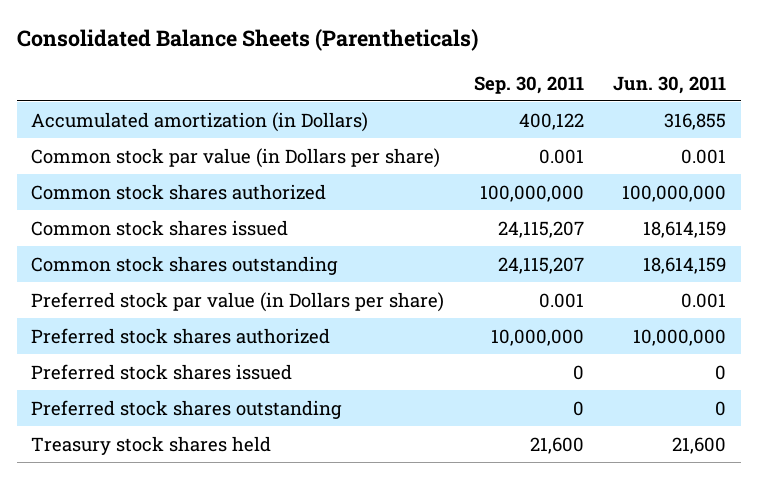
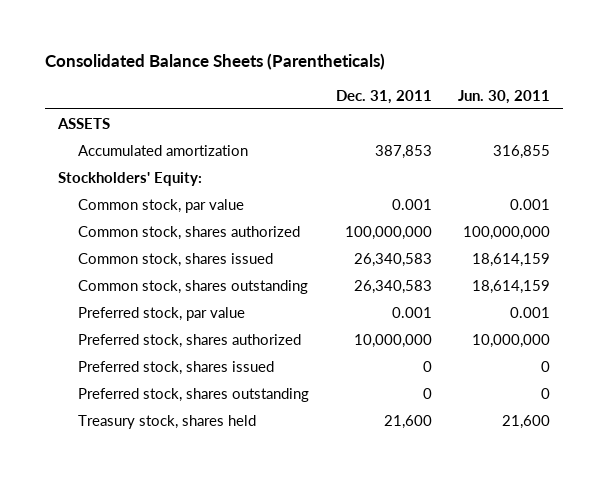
[473,75,584,94] Sep. 30, 2011 -> none
none -> [335,89,432,104] Dec. 31, 2011
none -> [56,117,110,129] ASSETS
[31,111,369,132] Accumulated amortization (in Dollars) -> [78,144,249,156] Accumulated amortization
none -> [57,171,202,186] Stockholders' Equity:
[31,147,441,168] Common stock par value (in Dollars per share) -> [78,198,245,213] Common stock, par value
[31,183,327,200] Common stock shares authorized -> [78,225,301,240] Common stock, shares authorized
[31,219,289,236] Common stock shares issued -> [78,252,274,267] Common stock, shares issued
[31,255,339,275] Common stock shares outstanding -> [78,279,309,294] Common stock, shares outstanding
[31,291,445,312] Preferred stock par value (in Dollars per share) -> [78,306,246,321] Preferred stock, par value
[31,327,331,344] Preferred stock shares authorized -> [78,333,302,348] Preferred stock, shares authorized
[31,363,293,380] Preferred stock shares issued -> [78,360,275,375] Preferred stock, shares issued
[31,399,343,419] Preferred stock shares outstanding -> [78,387,310,402] Preferred stock, shares outstanding
[31,435,272,455] Treasury stock shares held -> [78,414,257,429] Treasury stock, shares held

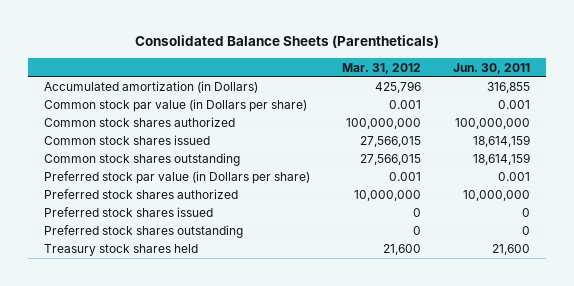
[335,89,432,104] Dec. 31, 2011 -> none
none -> [342,62,422,74] Mar. 31, 2012
[56,117,110,129] ASSETS -> none
[57,171,202,186] Stockholders' Equity: -> none
[78,144,249,156] Accumulated amortization -> [44,81,259,94] Accumulated amortization (in Dollars)
[78,198,245,213] Common stock, par value -> [44,99,308,113] Common stock par value (in Dollars per share)
[78,225,301,240] Common stock, shares authorized -> [44,117,236,128] Common stock shares authorized
[78,252,274,267] Common stock, shares issued -> [44,135,211,146] Common stock shares issued
[78,279,309,294] Common stock, shares outstanding -> [44,153,241,167] Common stock shares outstanding
[78,306,246,321] Preferred stock, par value -> [44,171,311,185] Preferred stock par value (in Dollars per share)
[78,333,302,348] Preferred stock, shares authorized -> [44,189,239,200] Preferred stock shares authorized
[78,360,275,375] Preferred stock, shares issued -> [44,207,214,218] Preferred stock shares issued
[78,387,310,402] Preferred stock, shares outstanding -> [44,225,244,239] Preferred stock shares outstanding
[78,414,257,429] Treasury stock, shares held -> [44,244,199,257] Treasury stock shares held

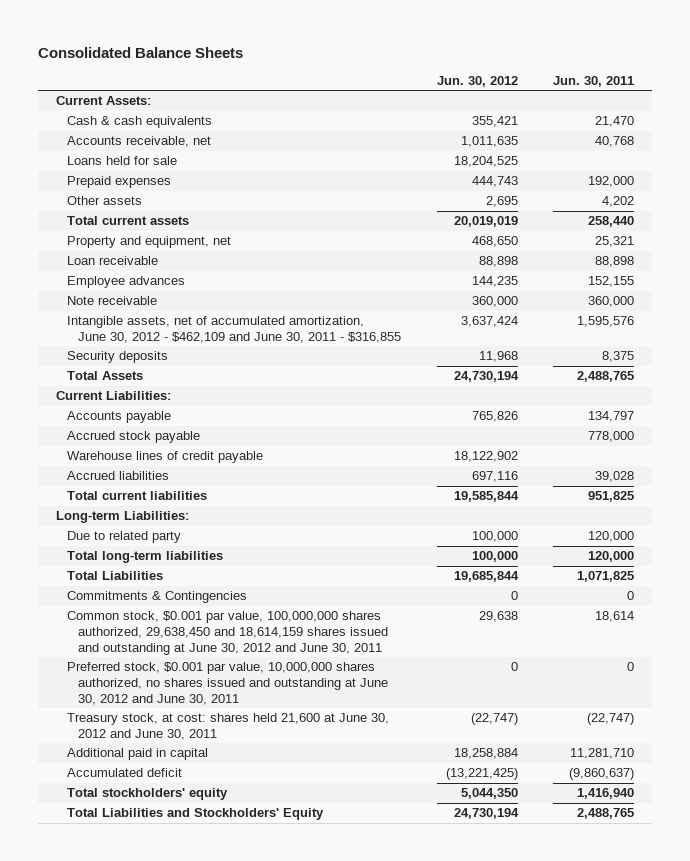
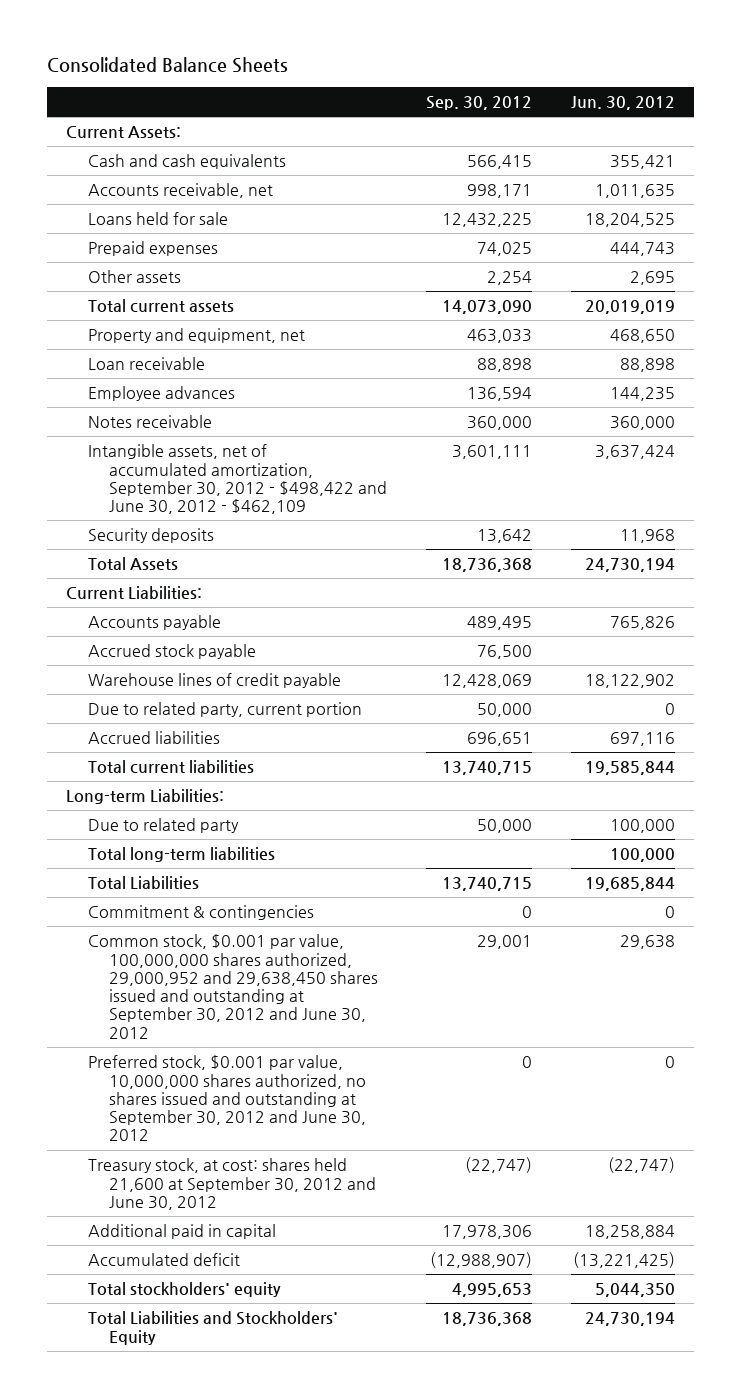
[553,75,635,87] Jun. 30, 2011 -> none
none -> [425,96,532,111] Sep. 30, 2012
[66,116,212,129] Cash & cash equivalents -> [87,154,286,170] Cash and cash equivalents
[66,296,157,306] Note receivable -> [87,415,212,429] Notes receivable
[66,316,402,343] Intangible assets, net of accumulated amortization, June 30, 2012 - $462,109 and June 30, 2011 - $316,855 -> [87,444,387,515] Intangible assets, net of accumulated amortization, September 30, 2012 - $498,422 and June 30, 2012 - $462,109
none -> [87,702,362,718] Due to related party, current portion
[66,591,247,604] Commitments & Contingencies -> [87,905,314,921] Commitment & contingencies
[66,611,389,655] Common stock, $0.001 par value, 100,000,000 shares authorized, 29,638,450 and 18,614,159 shares issued and outstanding at June 30, 2012 and June 30, 2011 -> [87,934,378,1039] Common stock, $0.001 par value, 100,000,000 shares authorized, 29,000,952 and 29,638,450 shares issued and outstanding at September 30, 2012 and June 30, 2012
[66,662,389,705] Preferred stock, $0.001 par value, 10,000,000 shares authorized, no shares issued and outstanding at June 30, 2012 and June 30, 2011 -> [87,1055,366,1142] Preferred stock, $0.001 par value, 10,000,000 shares authorized, no shares issued and outstanding at September 30, 2012 and June 30, 2012
[66,713,389,740] Treasury stock, at cost: shares held 21,600 at June 30, 2012 and June 30, 2011 -> [87,1158,376,1210] Treasury stock, at cost: shares held 21,600 at September 30, 2012 and June 30, 2012

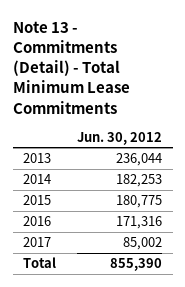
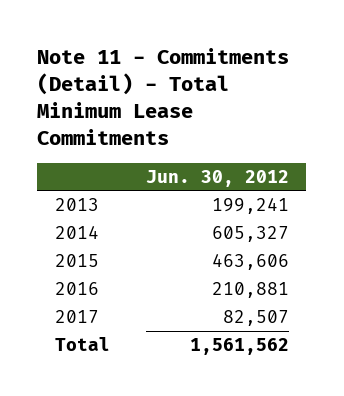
[12,20,130,114] Note 13 - Commitments (Detail) - Total Minimum Lease Commitments -> [37,48,290,146] Note 11 - Commitments (Detail) - Total Minimum Lease Commitments
[116,153,163,167] 236,044 -> [211,196,289,214] 199,241
[116,174,163,188] 182,253 -> [211,225,289,242] 605,327
[116,195,163,209] 180,775 -> [211,252,289,270] 463,606
[116,216,163,230] 171,316 -> [211,281,289,298] 210,881
[123,237,163,251] 85,002 -> [222,309,289,326] 82,507
[110,258,163,272] 855,390 -> [189,337,289,355] 1,561,562

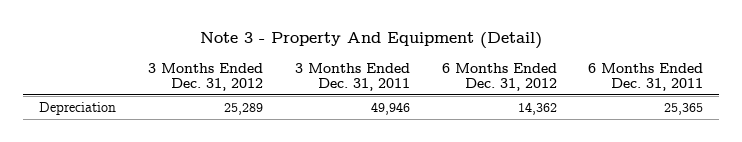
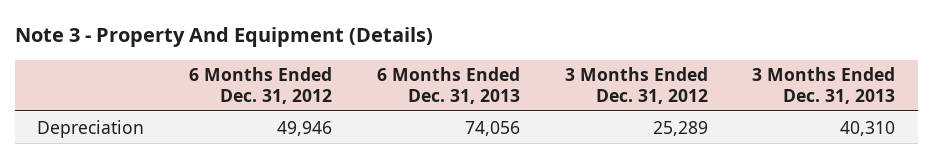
[200,32,543,50] Note 3 - Property And Equipment (Detail) -> [15,27,434,48] Note 3 - Property And Equipment (Details)
[294,62,410,91] 3 Months Ended Dec. 31, 2011 -> none
[588,62,704,91] 6 Months Ended Dec. 31, 2011 -> none
none -> [376,67,520,104] 6 Months Ended Dec. 31, 2013
none -> [752,67,896,104] 3 Months Ended Dec. 31, 2013
[517,101,557,115] 14,362 -> [277,120,333,136] 49,946

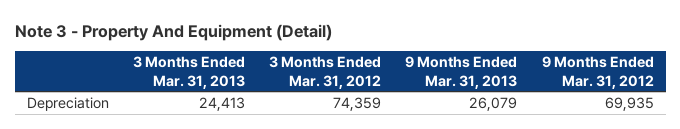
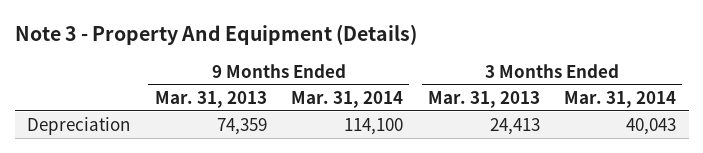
[14,24,332,42] Note 3 - Property And Equipment (Detail) -> [14,24,417,46] Note 3 - Property And Equipment (Details)
[269,56,382,89] 3 Months Ended Mar. 31, 2012 -> none
[541,56,654,89] 9 Months Ended Mar. 31, 2012 -> none
none -> [291,90,404,108] Mar. 31, 2014
none -> [564,90,677,108] Mar. 31, 2014
[469,97,518,112] 26,079 -> [216,118,267,136] 74,359

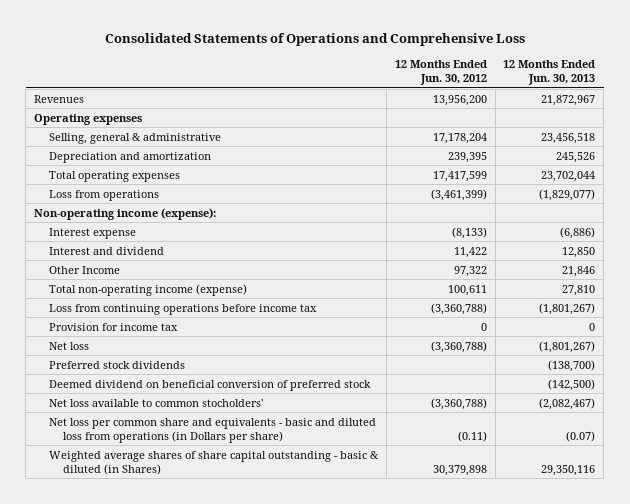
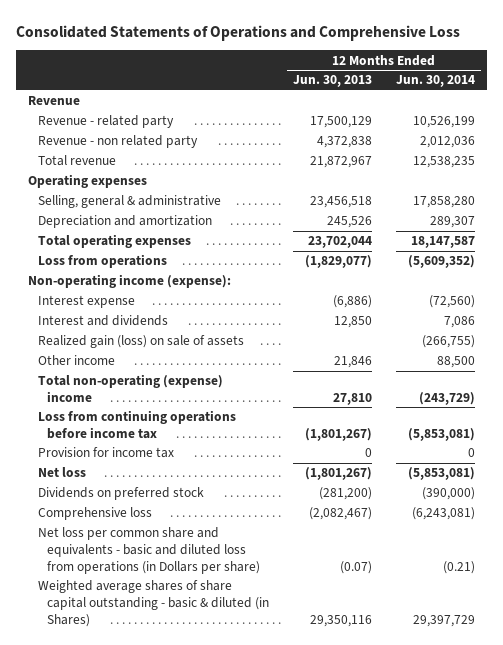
[394,60,487,86] 12 Months Ended Jun. 30, 2012 -> none
none -> [396,75,476,88] Jun. 30, 2014
none -> [28,96,81,106] Revenue
none -> [37,115,174,129] Revenue - related party
none -> [37,135,198,149] Revenue - non related party
[34,94,85,103] Revenues -> [37,155,116,167] Total revenue
[48,246,164,255] Interest and dividend -> [37,315,168,327] Interest and dividends
none -> [37,335,244,349] Realized gain (loss) on sale of assets
[48,265,120,274] Other Income -> [37,355,115,366] Other income
[48,283,247,296] Total non-operating income (expense) -> [37,374,223,402] Total non-operating (expense) income
[48,379,371,391] Deemed dividend on beneficial conversion of preferred stock -> none
[48,360,185,369] Preferred stock dividends -> [37,487,204,501] Dividends on preferred stock
[548,359,596,372] (138,700) -> [319,487,373,501] (281,200)
[48,398,263,407] Net loss available to common stocholders' -> [37,507,152,521] Comprehensive loss

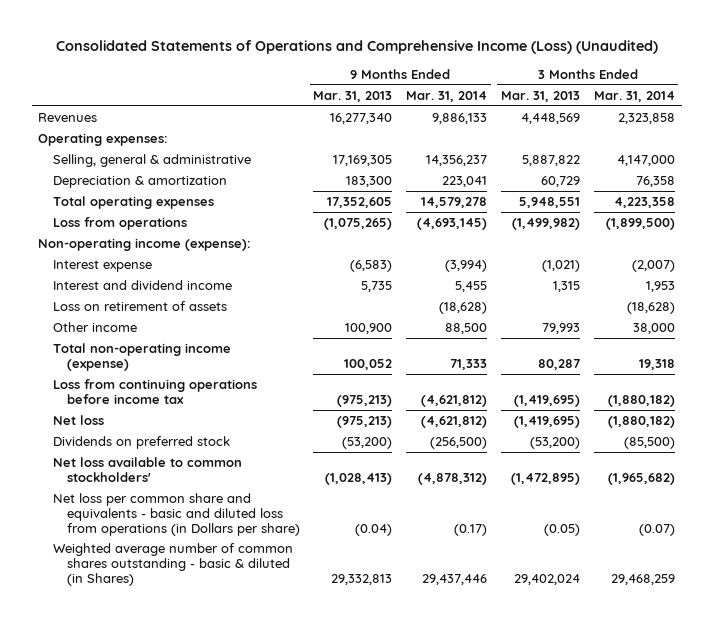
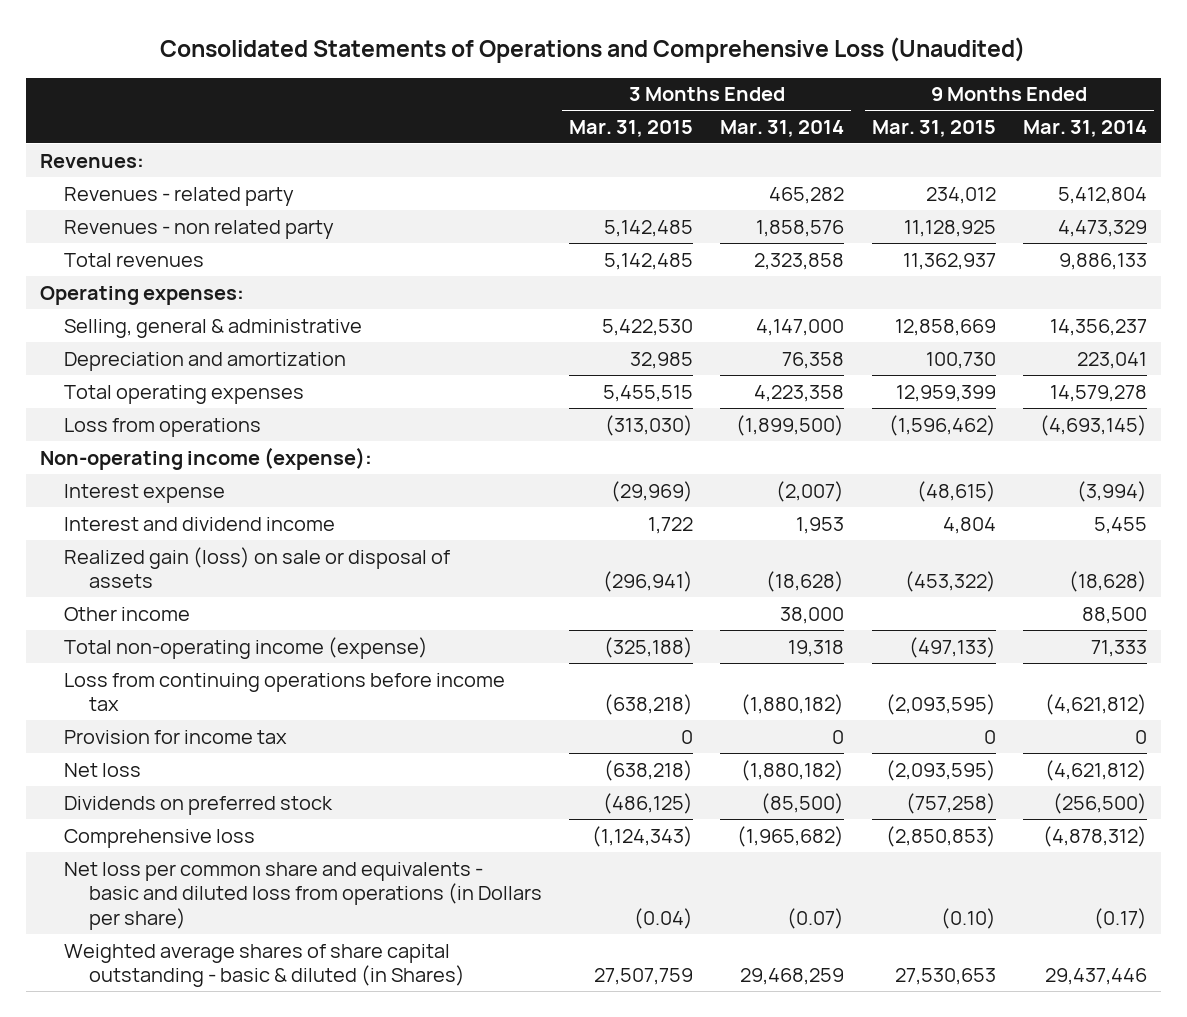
[55,40,658,55] Consolidated Statements of Operations and Comprehensive Income (Loss) (Unaudited) -> [160,37,1026,64] Consolidated Statements of Operations and Comprehensive Loss (Unaudited)
[313,90,393,102] Mar. 31, 2013 -> none
[500,90,580,102] Mar. 31, 2013 -> none
none -> [569,119,694,137] Mar. 31, 2015
none -> [871,119,996,137] Mar. 31, 2015
none -> [39,153,144,168] Revenues:
none -> [64,186,295,206] Revenues - related party
none -> [64,219,335,239] Revenues - non related party
[38,112,98,122] Revenues -> [64,252,205,267] Total revenues
[52,175,227,188] Depreciation & amortization -> [64,351,347,371] Depreciation and amortization
[52,300,227,311] Loss on retirement of assets -> [64,546,451,589] Realized gain (loss) on sale or disposal of assets
none -> [64,729,288,744] Provision for income tax
[52,456,242,482] Net loss available to common stockholders' -> [64,828,256,848] Comprehensive loss
[52,542,293,586] Weighted average number of common shares outstanding - basic & diluted (in Shares) -> [64,943,465,988] Weighted average shares of share capital outstanding - basic & diluted (in Shares)

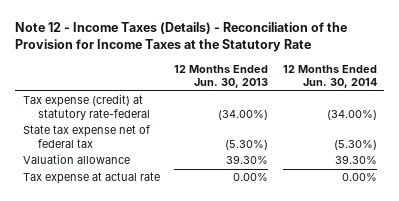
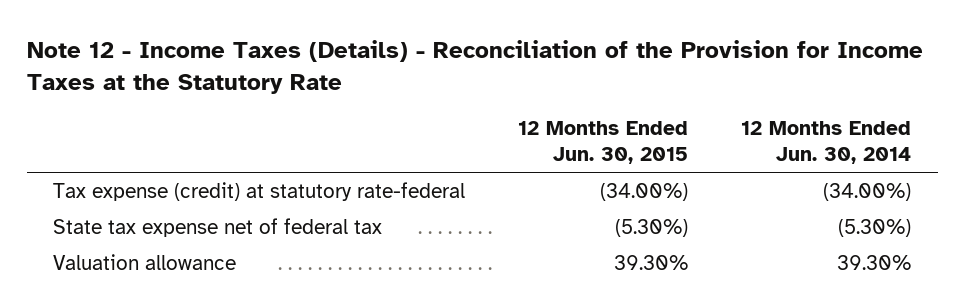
[174,64,269,89] 12 Months Ended Jun. 30, 2013 -> none
none -> [518,121,689,164] 12 Months Ended Jun. 30, 2015
[22,172,160,185] Tax expense at actual rate -> none

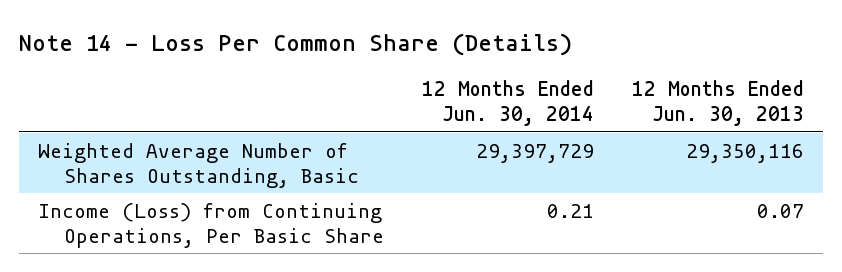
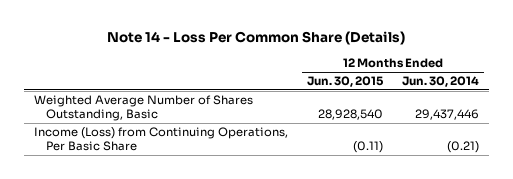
[632,80,805,126] 12 Months Ended Jun. 30, 2013 -> none
none -> [306,76,384,88] Jun. 30, 2015
[475,144,594,164] 29,397,729 -> [415,109,480,121] 29,437,446
[546,204,594,219] 0.21 -> [447,141,480,154] (0.21)

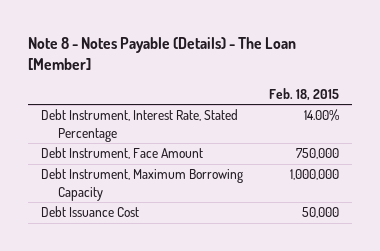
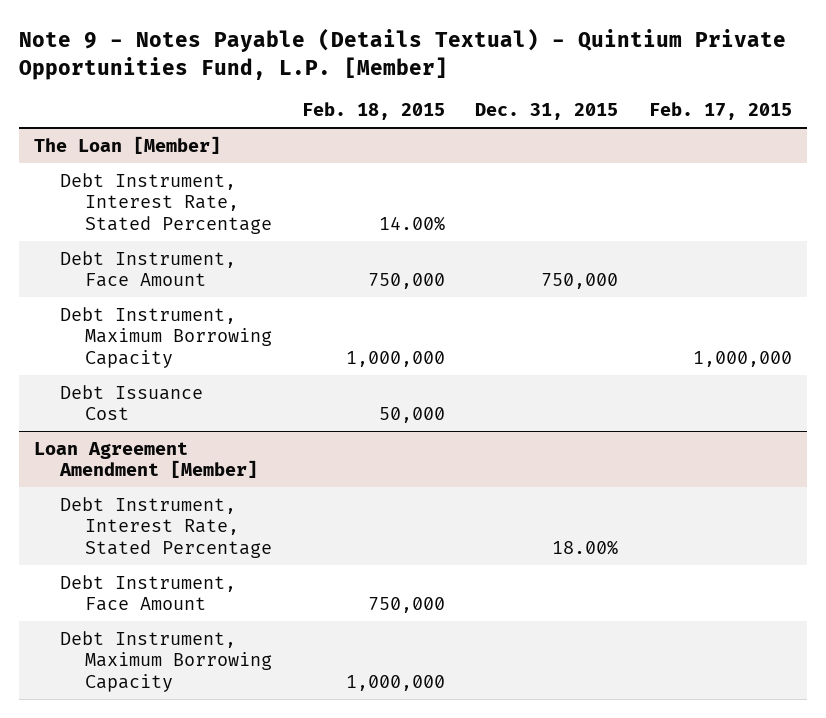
[27,36,296,70] Note 8 - Notes Payable (Details) - The Loan [Member] -> [19,28,787,80] Note 9 - Notes Payable (Details Textual) - Quintium Private Opportunities Fund, L.P. [Member]
none -> [475,103,619,121] Dec. 31, 2015
none -> [648,102,792,121] Feb. 17, 2015
none -> [34,135,222,154] The Loan [Member]
none -> [34,441,258,479] Loan Agreement Amendment [Member]
none -> [59,496,273,558] Debt Instrument, Interest Rate, Stated Percentage
none -> [59,574,236,612] Debt Instrument, Face Amount
none -> [59,630,273,692] Debt Instrument, Maximum Borrowing Capacity

